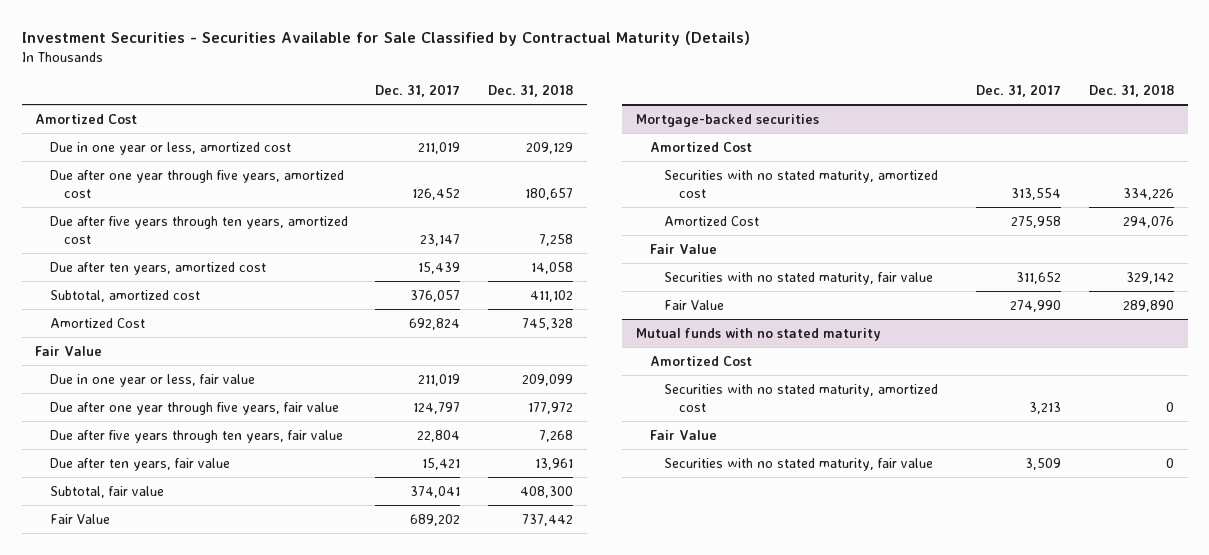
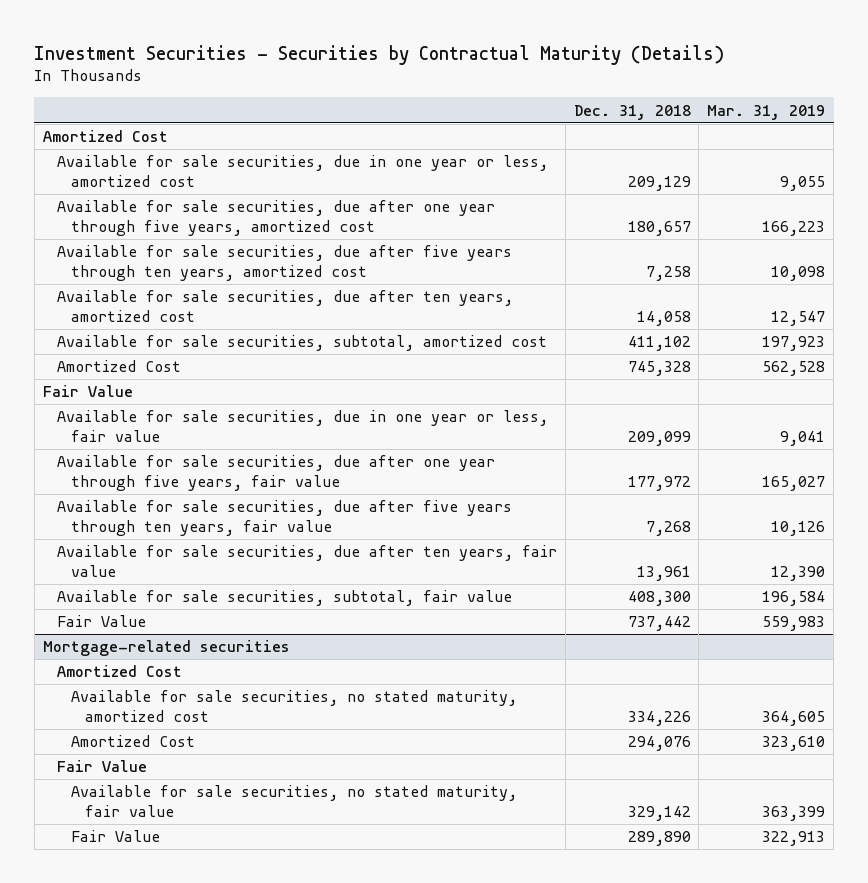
[21,31,750,47] Investment Securities - Securities Available for Sale Classified by Contractual Maturity (Details) -> [34,44,725,65] Investment Securities - Securities by Contractual Maturity (Details)
[375,84,461,98] Dec. 31, 2017 -> none
none -> [707,104,826,120] Mar. 31, 2019
[49,141,291,155] Due in one year or less, amortized cost -> [56,155,548,187] Available for sale securities, due in one year or less, amortized cost
[49,169,344,199] Due after one year through five years, amortized cost -> [56,200,495,236] Available for sale securities, due after one year through five years, amortized cost
[49,215,348,245] Due after five years through ten years, amortized cost -> [56,245,512,281] Available for sale securities, due after five years through ten years, amortized cost
[49,261,266,275] Due after ten years, amortized cost -> [56,290,513,322] Available for sale securities, due after ten years, amortized cost
[49,289,200,302] Subtotal, amortized cost -> [56,335,547,352] Available for sale securities, subtotal, amortized cost
[49,373,255,387] Due in one year or less, fair value -> [56,410,548,442] Available for sale securities, due in one year or less, fair value
[49,401,339,415] Due after one year through five years, fair value -> [56,455,495,491] Available for sale securities, due after one year through five years, fair value
[49,429,343,443] Due after five years through ten years, fair value -> [56,500,512,536] Available for sale securities, due after five years through ten years, fair value
[49,457,230,471] Due after ten years, fair value -> [56,545,557,577] Available for sale securities, due after ten years, fair value
[49,485,164,498] Subtotal, fair value -> [56,590,512,607] Available for sale securities, subtotal, fair value
[636,113,820,127] Mortgage-backed securities -> [42,640,290,657] Mortgage-related securities
[664,169,939,199] Securities with no stated maturity, amortized cost -> [70,690,517,722] Available for sale securities, no stated maturity, amortized cost
[664,271,934,285] Securities with no stated maturity, fair value -> [70,785,517,817] Available for sale securities, no stated maturity, fair value
[636,327,882,341] Mutual funds with no stated maturity -> none
[650,355,753,366] Amortized Cost -> none
[664,383,939,413] Securities with no stated maturity, amortized cost -> none
[650,429,718,440] Fair Value -> none
[664,457,934,471] Securities with no stated maturity, fair value -> none

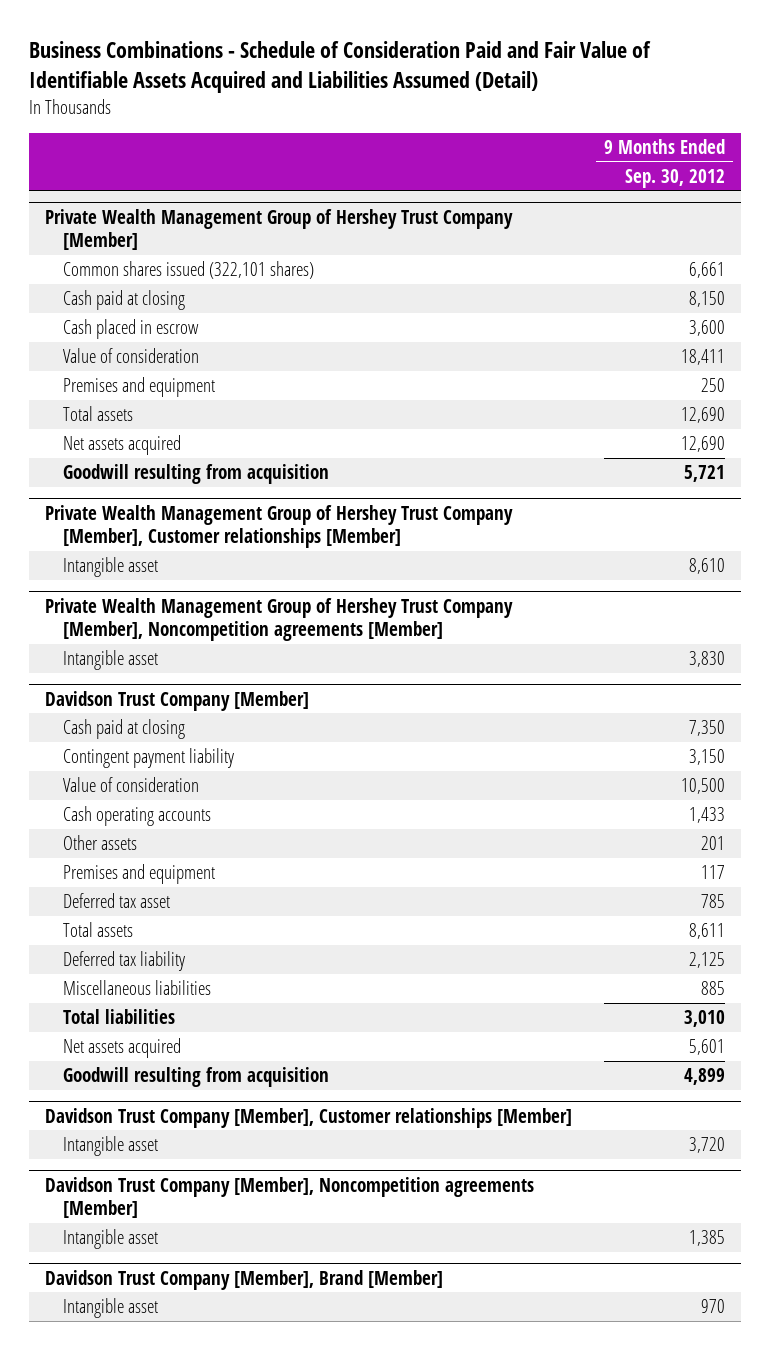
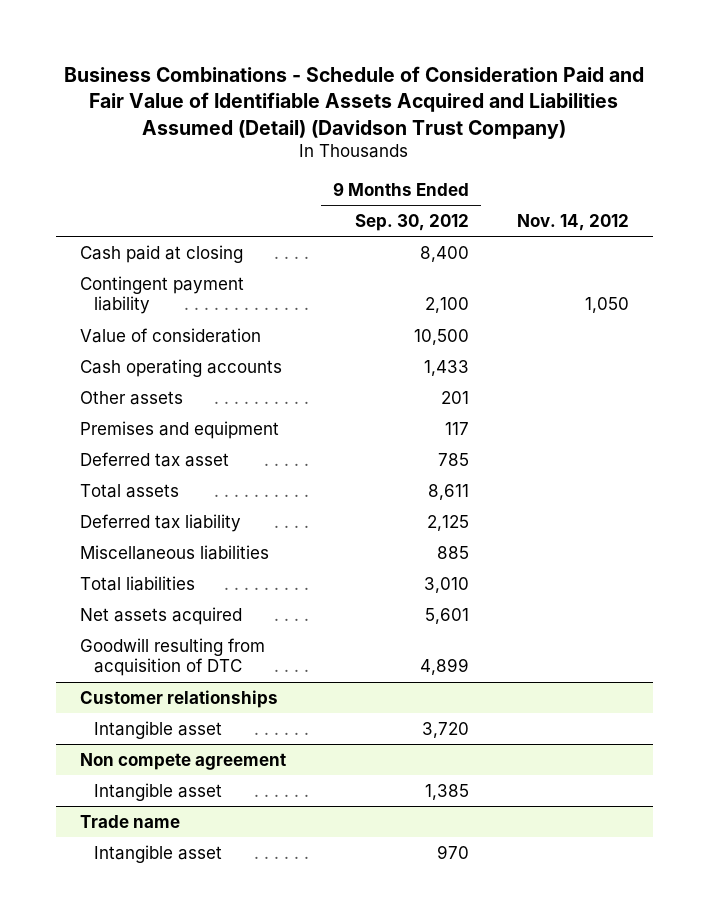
[28,41,651,94] Business Combinations - Schedule of Consideration Paid and Fair Value of Identifiable Assets Acquired and Liabilities Assumed (Detail) -> [64,66,645,139] Business Combinations - Schedule of Consideration Paid and Fair Value of Identifiable Assets Acquired and Liabilities Assumed (Detail) (Davidson Trust Company)
none -> [516,213,629,231] Nov. 14, 2012
[44,208,513,251] Private Wealth Management Group of Hershey Trust Company [Member] -> none
[62,261,314,280] Common shares issued (322,101 shares) -> none
[62,319,199,340] Cash placed in escrow -> none
[62,348,199,364] Value of consideration -> none
[62,377,215,398] Premises and equipment -> none
[62,406,133,422] Total assets -> none
[62,435,181,456] Net assets acquired -> none
[62,464,329,485] Goodwill resulting from acquisition -> none
[44,504,513,549] Private Wealth Management Group of Hershey Trust Company [Member], Customer relationships [Member] -> none
[62,557,158,578] Intangible asset -> none
[44,597,513,642] Private Wealth Management Group of Hershey Trust Company [Member], Noncompetition agreements [Member] -> none
[62,650,158,671] Intangible asset -> none
[44,690,309,711] Davidson Trust Company [Member] -> none
[62,719,185,740] Cash paid at closing -> none
[689,291,726,308] 8,150 -> [420,245,470,262] 8,400
[689,749,726,766] 3,150 -> [425,297,470,314] 2,100
[44,1107,572,1128] Davidson Trust Company [Member], Customer relationships [Member] -> none
[62,1067,329,1088] Goodwill resulting from acquisition -> [79,637,265,677] Goodwill resulting from acquisition of DTC
none -> [79,689,278,708] Customer relationships
[44,1176,534,1219] Davidson Trust Company [Member], Noncompetition agreements [Member] -> none
none -> [79,752,286,770] Non compete agreement
[44,1269,443,1290] Davidson Trust Company [Member], Brand [Member] -> none
none -> [79,814,180,828] Trade name

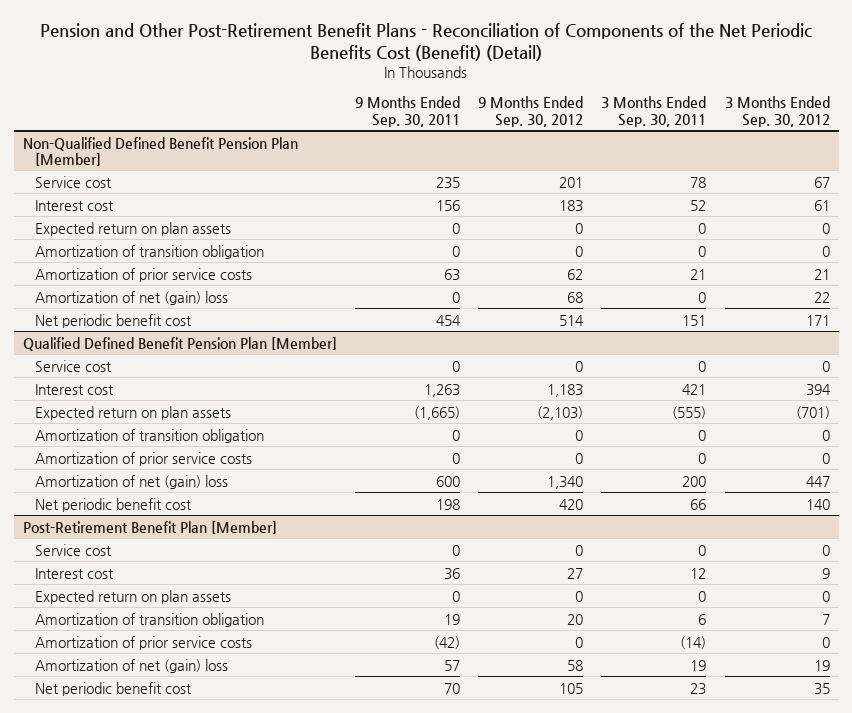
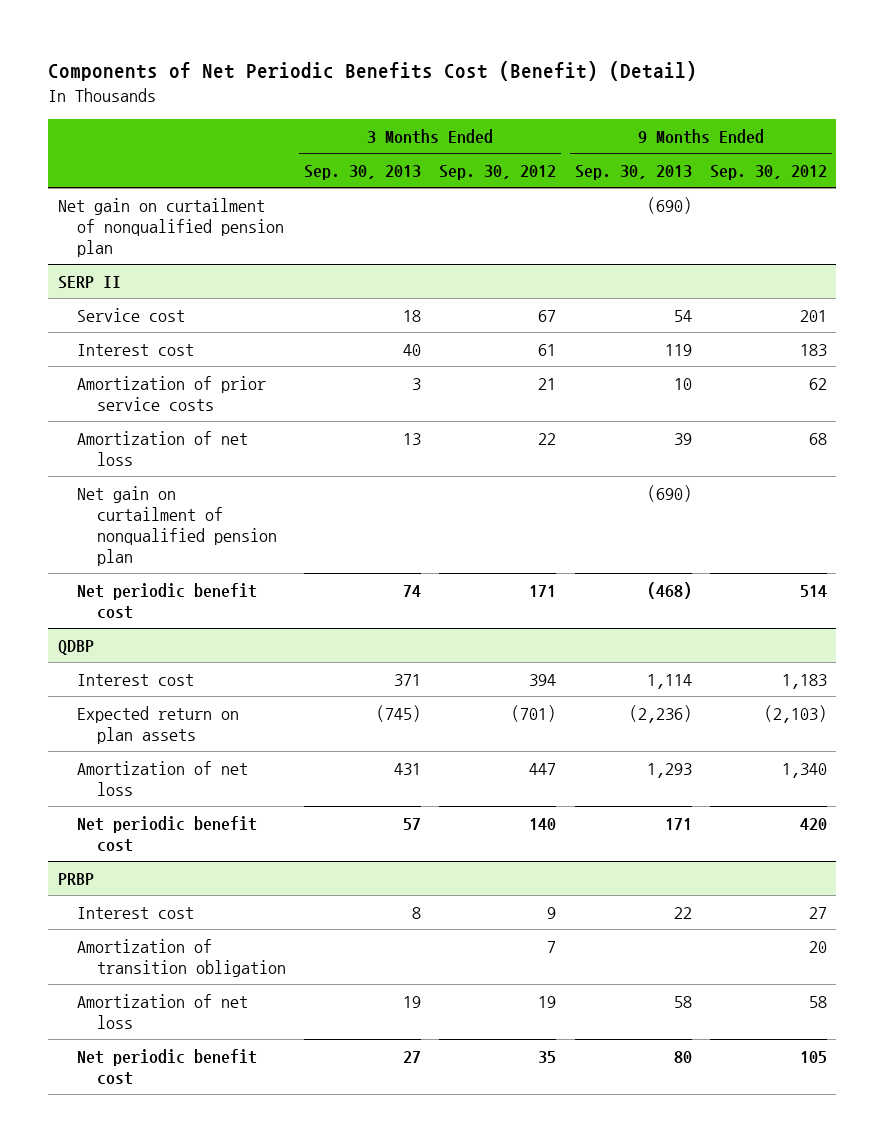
[40,22,813,61] Pension and Other Post-Retirement Benefit Plans - Reconciliation of Components of the Net Periodic Benefits Cost (Benefit) (Detail) -> [48,60,698,81] Components of Net Periodic Benefits Cost (Benefit) (Detail)
[354,96,460,127] 9 Months Ended Sep. 30, 2011 -> none
[601,96,707,127] 3 Months Ended Sep. 30, 2011 -> none
none -> [303,165,421,181] Sep. 30, 2013
none -> [574,165,692,181] Sep. 30, 2013
[22,136,298,166] Non-Qualified Defined Benefit Pension Plan [Member] -> none
none -> [57,197,285,257] Net gain on curtailment of nonqualified pension plan
none -> [57,275,121,289] SERP II
[34,221,231,236] Expected return on plan assets -> none
[34,244,264,259] Amortization of transition obligation -> none
[34,290,228,305] Amortization of net (gain) loss -> [77,430,249,466] Amortization of net loss
none -> [77,485,277,566] Net gain on curtailment of nonqualified pension plan
[22,336,337,351] Qualified Defined Benefit Pension Plan [Member] -> none
[34,359,112,372] Service cost -> none
none -> [57,639,94,655] QDBP
[34,428,264,443] Amortization of transition obligation -> none
[34,451,252,466] Amortization of prior service costs -> none
[34,474,228,489] Amortization of net (gain) loss -> [77,760,249,796] Amortization of net loss
[22,520,277,534] Post-Retirement Benefit Plan [Member] -> none
[34,543,112,556] Service cost -> none
none -> [57,872,94,885] PRBP
[34,589,231,604] Expected return on plan assets -> none
[34,635,252,650] Amortization of prior service costs -> none
[34,658,228,673] Amortization of net (gain) loss -> [77,993,249,1029] Amortization of net loss

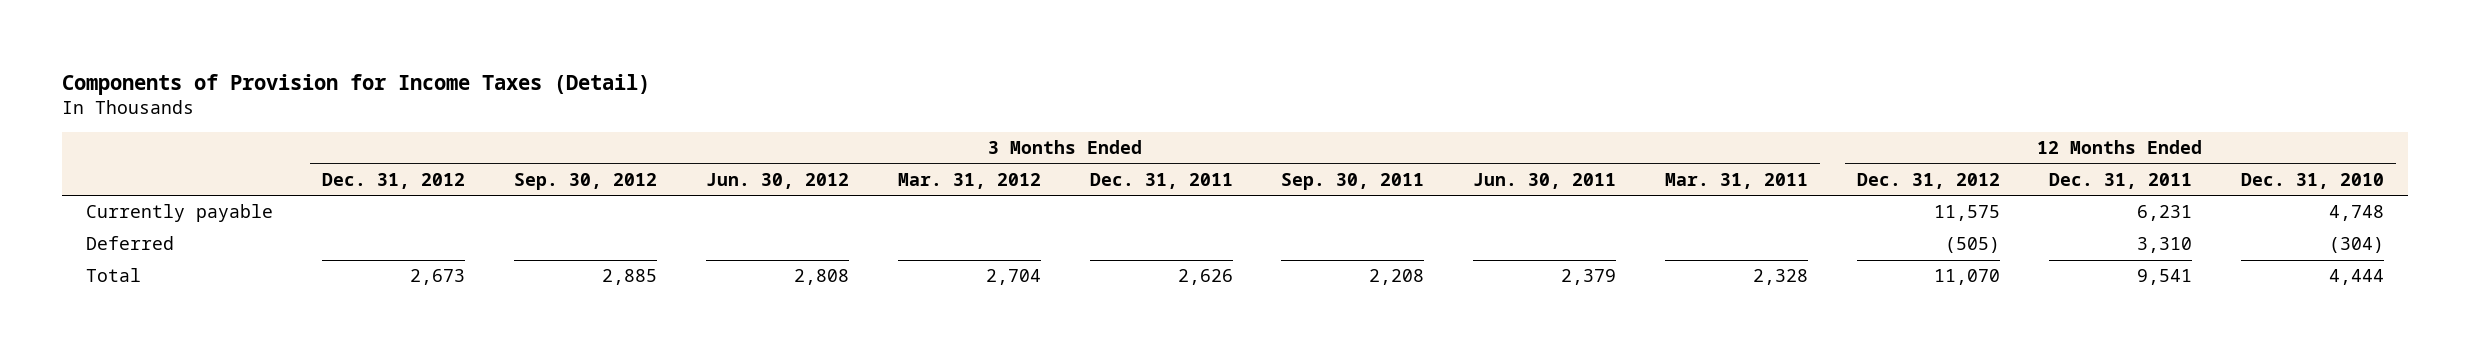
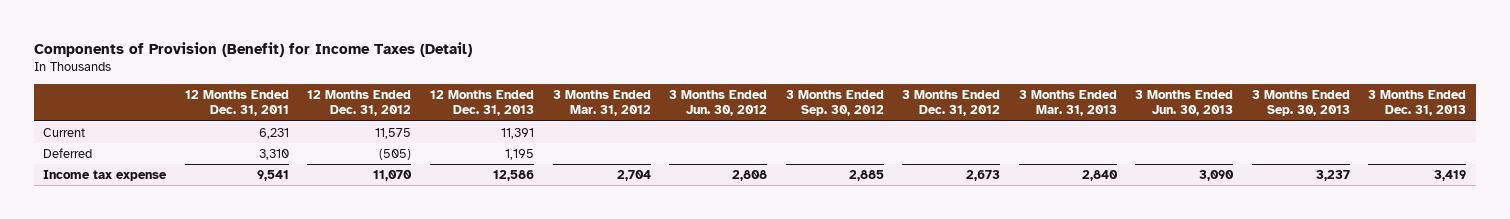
[61,73,650,95] Components of Provision for Income Taxes (Detail) -> [34,41,473,57] Components of Provision (Benefit) for Income Taxes (Detail)
[1089,173,1233,190] Dec. 31, 2011 -> none
[1281,173,1425,191] Sep. 30, 2011 -> none
[1473,173,1617,190] Jun. 30, 2011 -> none
[1665,173,1809,190] Mar. 31, 2011 -> none
[2240,173,2384,190] Dec. 31, 2010 -> none
none -> [430,89,535,117] 12 Months Ended Dec. 31, 2013
none -> [1018,89,1117,117] 3 Months Ended Mar. 31, 2013
none -> [1135,89,1234,117] 3 Months Ended Jun. 30, 2013
none -> [1251,89,1350,117] 3 Months Ended Sep. 30, 2013
none -> [1368,89,1467,117] 3 Months Ended Dec. 31, 2013
[86,204,274,223] Currently payable -> [43,127,86,137] Current
[86,268,142,283] Total -> [43,169,168,181] Income tax expense

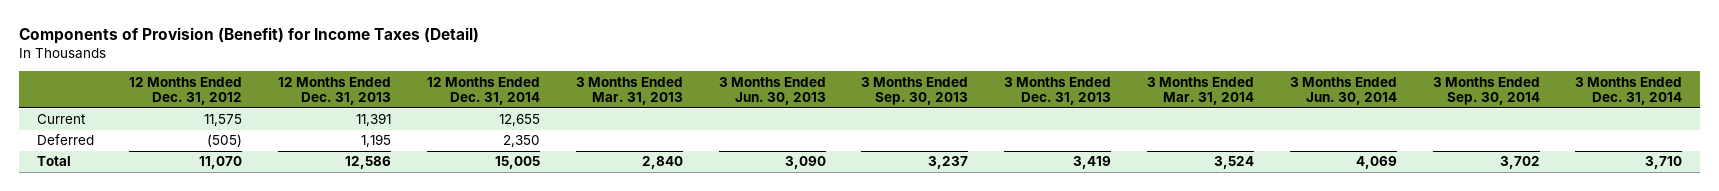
[184,89,289,117] 12 Months Ended Dec. 31, 2011 -> none
[552,89,651,117] 3 Months Ended Mar. 31, 2012 -> none
[669,89,768,117] 3 Months Ended Jun. 30, 2012 -> none
[785,89,884,117] 3 Months Ended Sep. 30, 2012 -> none
[902,89,1001,117] 3 Months Ended Dec. 31, 2012 -> none
none -> [427,76,541,106] 12 Months Ended Dec. 31, 2014
none -> [1147,76,1255,106] 3 Months Ended Mar. 31, 2014
none -> [1289,76,1397,106] 3 Months Ended Jun. 30, 2014
none -> [1432,76,1540,106] 3 Months Ended Sep. 30, 2014
none -> [1575,76,1683,106] 3 Months Ended Dec. 31, 2014
[43,169,168,181] Income tax expense -> [36,156,71,167] Total

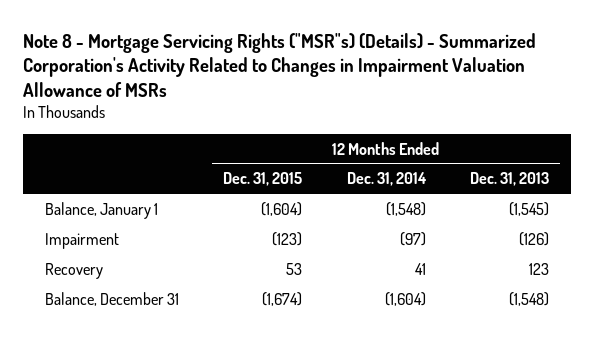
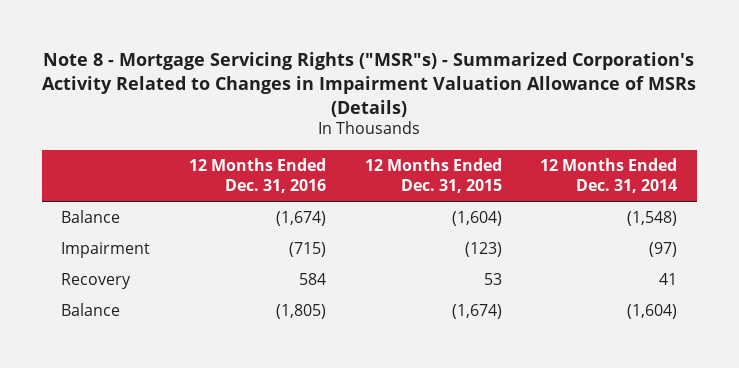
[22,32,536,97] Note 8 - Mortgage Servicing Rights ("MSR"s) (Details) - Summarized Corporation's Activity Related to Changes in Impairment Valuation Allowance of MSRs -> [42,52,697,117] Note 8 - Mortgage Servicing Rights ("MSR"s) - Summarized Corporation's Activity Related to Changes in Impairment Valuation Allowance of MSRs (Details)
[470,172,550,187] Dec. 31, 2013 -> none
none -> [189,157,327,193] 12 Months Ended Dec. 31, 2016
[45,201,159,219] Balance, January 1 -> [61,210,121,224] Balance
[45,291,180,306] Balance, December 31 -> [61,303,121,317] Balance

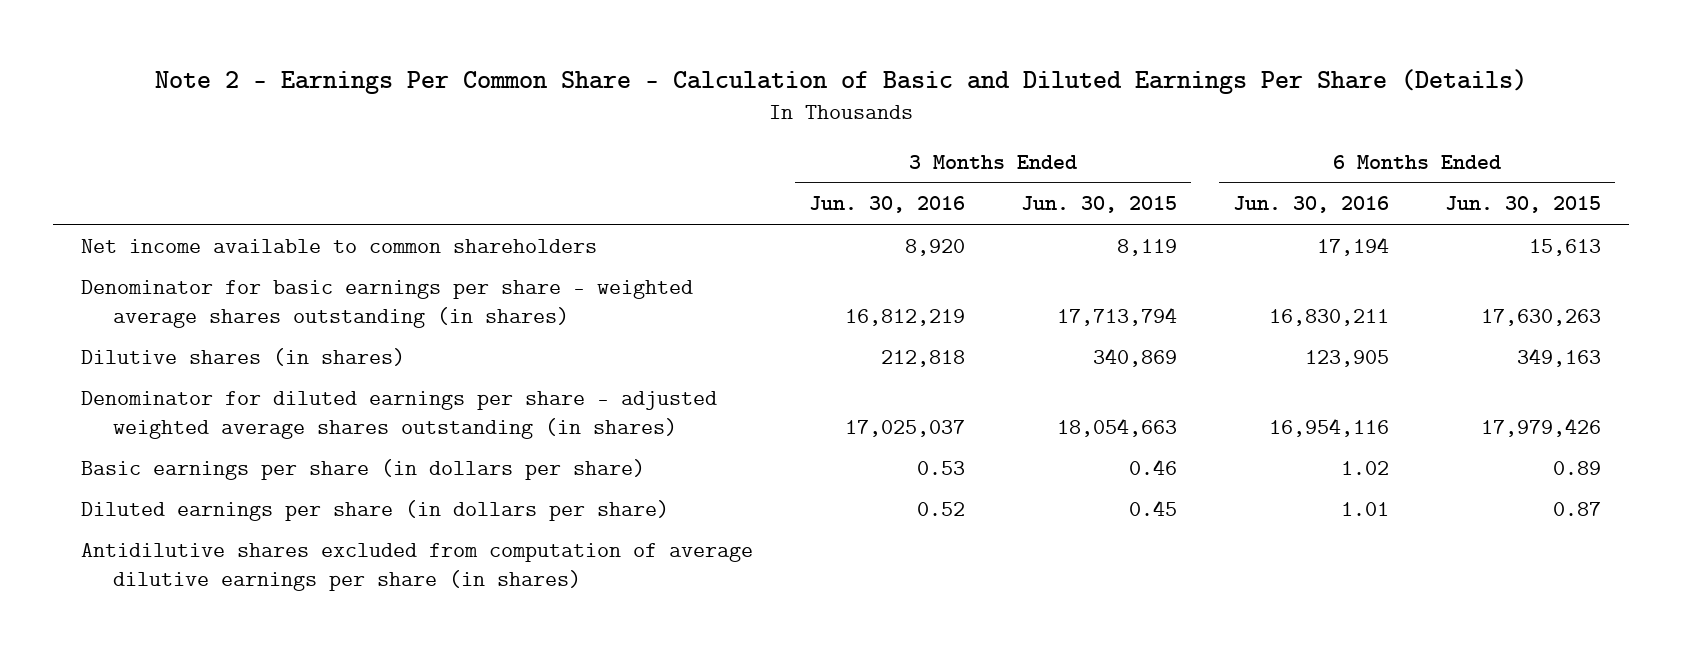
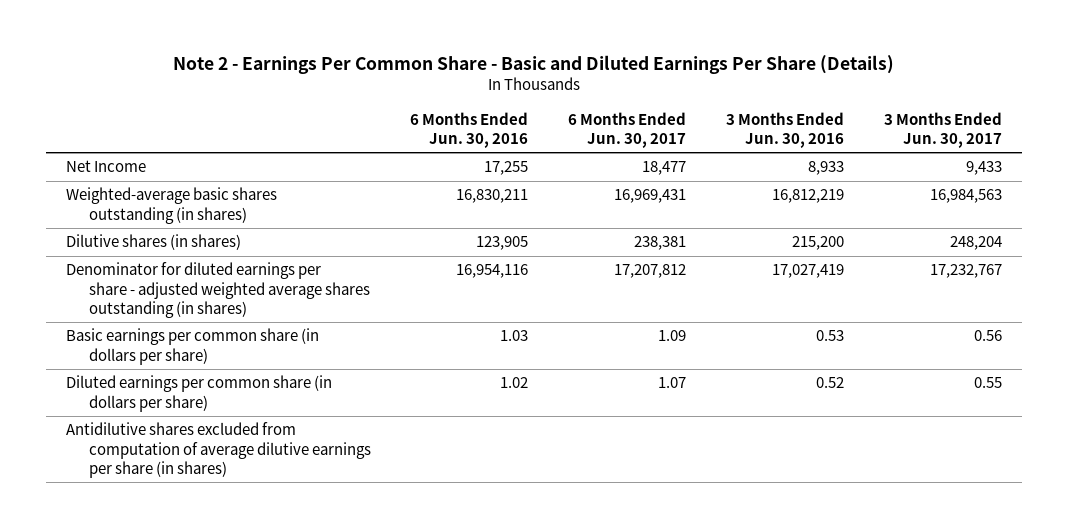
[154,69,1527,95] Note 2 - Earnings Per Common Share - Calculation of Basic and Diluted Earnings Per Share (Details) -> [172,54,894,74] Note 2 - Earnings Per Common Share - Basic and Diluted Earnings Per Share (Details)
[1020,196,1177,214] Jun. 30, 2015 -> none
[1444,196,1601,214] Jun. 30, 2015 -> none
none -> [568,111,687,148] 6 Months Ended Jun. 30, 2017
none -> [884,111,1003,148] 3 Months Ended Jun. 30, 2017
[80,238,597,253] Net income available to common shareholders -> [65,160,146,173] Net Income
[904,238,965,256] 8,920 -> [808,161,845,176] 8,933
[1316,236,1389,256] 17,194 -> [484,161,529,176] 17,255
[80,279,693,328] Denominator for basic earnings per share - weighted average shares outstanding (in shares) -> [65,187,277,224] Weighted-average basic shares outstanding (in shares)
[880,349,965,367] 212,818 -> [792,236,845,251] 215,200
[844,419,965,437] 17,025,037 -> [772,264,845,279] 17,027,419
[80,458,645,480] Basic earnings per share (in dollars per share) -> [65,328,319,365] Basic earnings per common share (in dollars per share)
[1340,460,1389,475] 1.02 -> [500,330,529,342] 1.03
[80,499,669,521] Diluted earnings per share (in dollars per share) -> [65,375,332,412] Diluted earnings per common share (in dollars per share)
[1340,501,1389,516] 1.01 -> [500,377,529,389] 1.02

